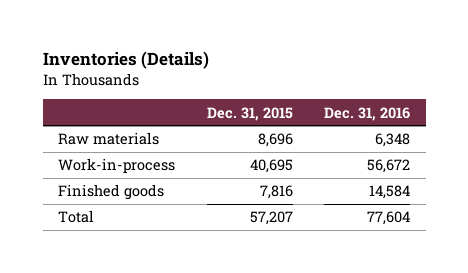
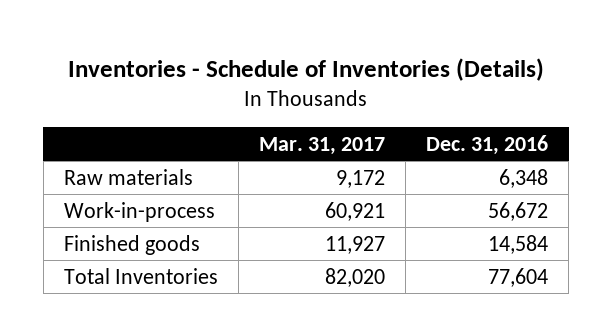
[42,51,209,70] Inventories (Details) -> [67,57,544,81] Inventories - Schedule of Inventories (Details)
[206,106,293,121] Dec. 31, 2015 -> none
none -> [258,136,385,155] Mar. 31, 2017
[58,210,95,224] Total -> [63,267,218,284] Total Inventories

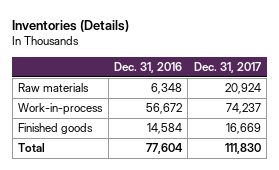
[67,57,544,81] Inventories - Schedule of Inventories (Details) -> [12,20,130,33] Inventories (Details)
[258,136,385,155] Mar. 31, 2017 -> none
none -> [193,61,261,73] Dec. 31, 2017
[63,267,218,284] Total Inventories -> [18,143,46,153] Total

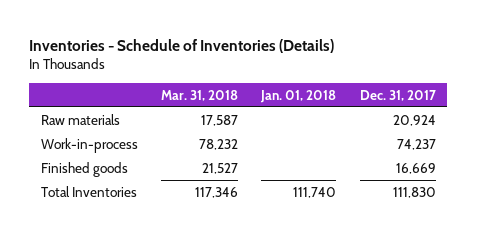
[12,20,130,33] Inventories (Details) -> [29,38,335,53] Inventories - Schedule of Inventories (Details)
[114,61,183,73] Dec. 31, 2016 -> none
none -> [161,89,239,101] Mar. 31, 2018
none -> [260,89,337,103] Jan. 01, 2018
[18,143,46,153] Total -> [40,185,137,197] Total Inventories

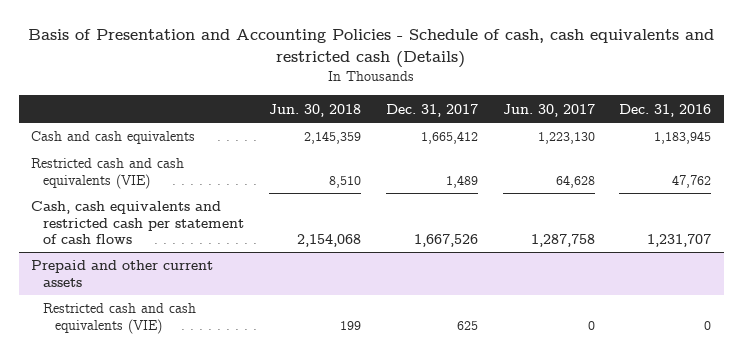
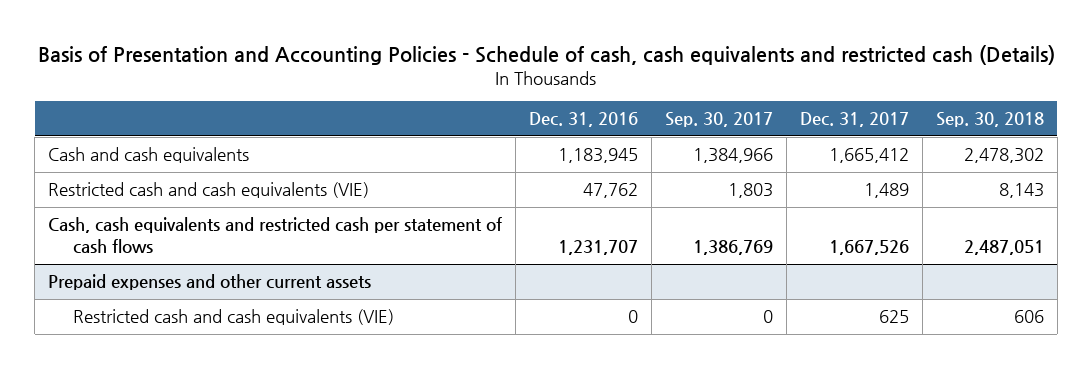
[268,103,361,117] Jun. 30, 2018 -> none
[502,103,595,117] Jun. 30, 2017 -> none
none -> [664,112,773,128] Sep. 30, 2017
none -> [935,112,1044,128] Sep. 30, 2018
[30,260,213,287] Prepaid and other current assets -> [48,274,372,291] Prepaid expenses and other current assets

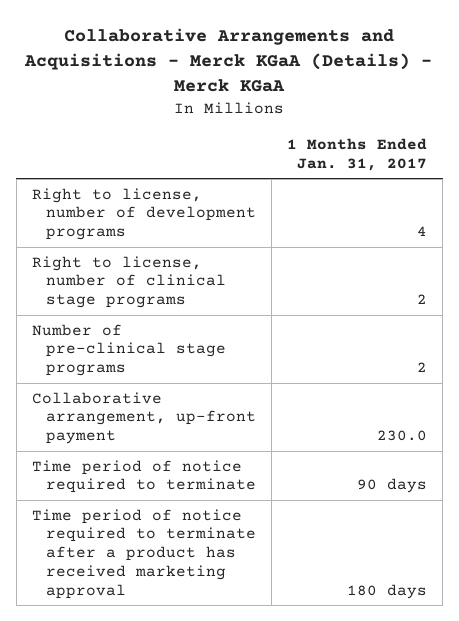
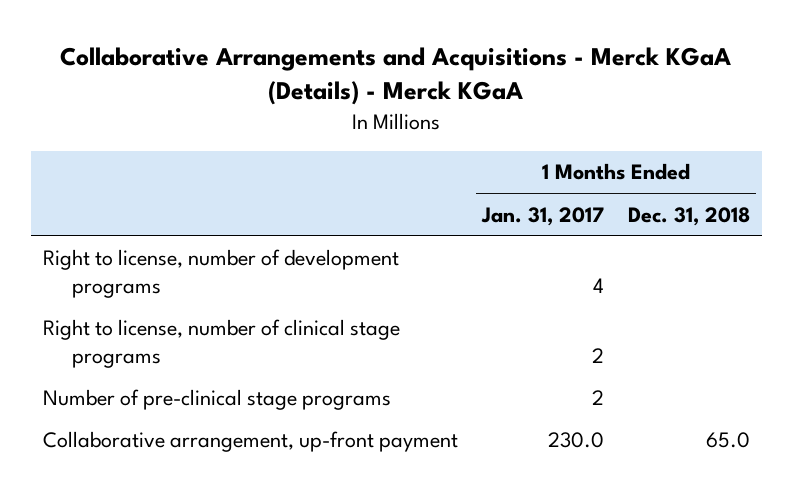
none -> [627,206,750,226] Dec. 31, 2018
[31,459,257,494] Time period of notice required to terminate -> none
[31,508,257,600] Time period of notice required to terminate after a product has received marketing approval -> none

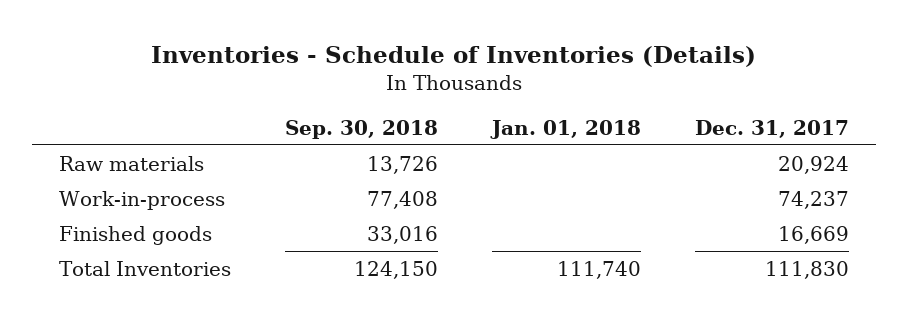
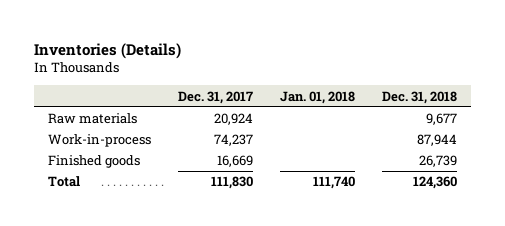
[150,46,756,68] Inventories - Schedule of Inventories (Details) -> [34,42,182,59] Inventories (Details)
[284,119,438,139] Sep. 30, 2018 -> none
none -> [382,90,458,104] Dec. 31, 2018
[59,260,232,276] Total Inventories -> [47,176,80,188] Total

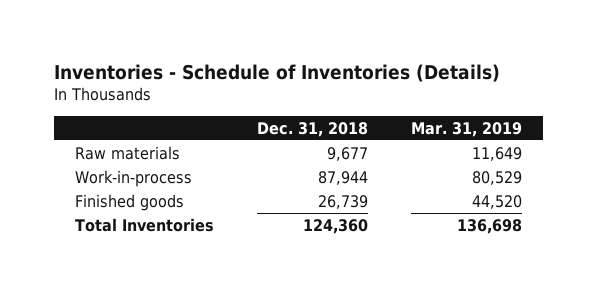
[34,42,182,59] Inventories (Details) -> [53,63,500,82] Inventories - Schedule of Inventories (Details)
[177,90,253,104] Dec. 31, 2017 -> none
[280,90,356,104] Jan. 01, 2018 -> none
none -> [410,121,522,137] Mar. 31, 2019
[47,176,80,188] Total -> [75,217,215,232] Total Inventories

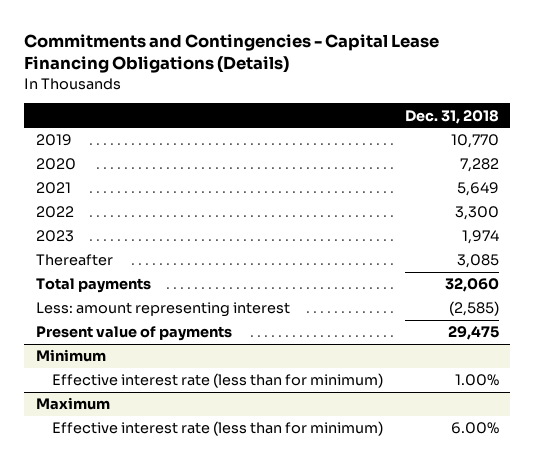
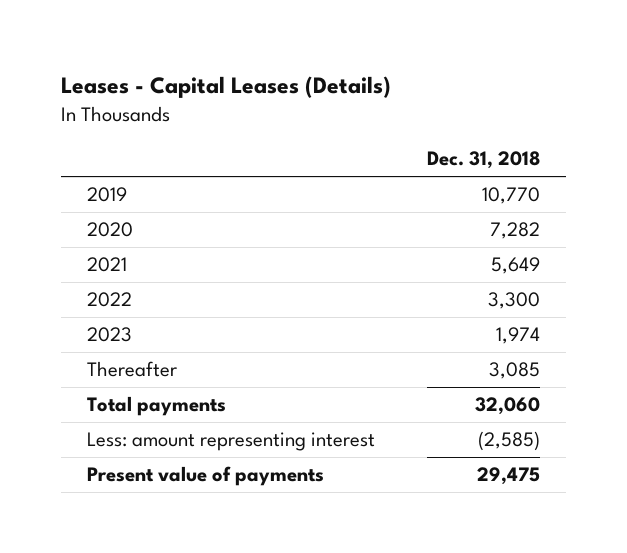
[24,33,440,74] Commitments and Contingencies - Capital Lease Financing Obligations (Details) -> [61,75,392,98] Leases - Capital Leases (Details)
[35,349,106,363] Minimum -> none
[51,373,383,389] Effective interest rate (less than for minimum) -> none
[35,397,110,411] Maximum -> none
[51,421,383,437] Effective interest rate (less than for minimum) -> none

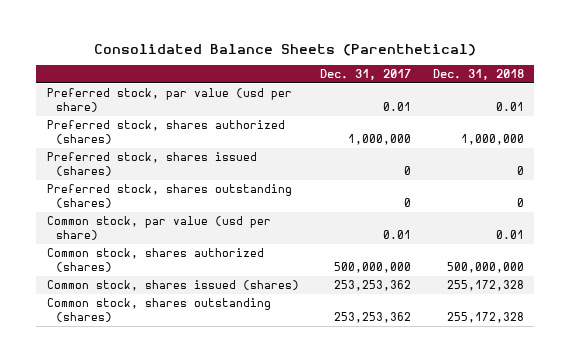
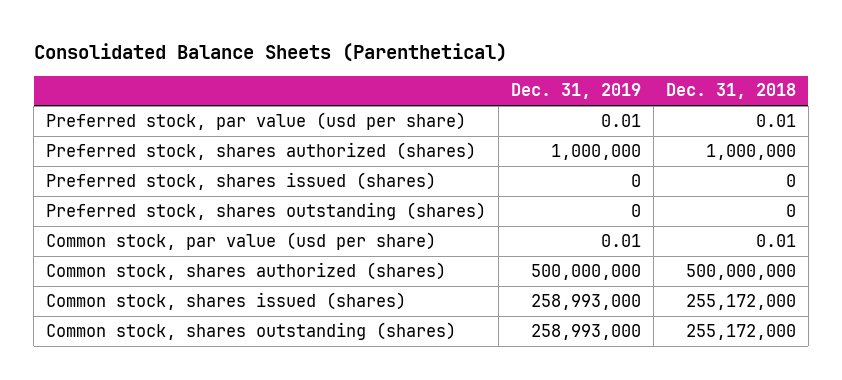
[320,68,412,80] Dec. 31, 2017 -> none
none -> [510,83,641,100] Dec. 31, 2019
[446,280,524,292] 255,172,328 -> [685,293,796,310] 255,172,000
[446,312,524,324] 255,172,328 -> [685,323,796,340] 255,172,000

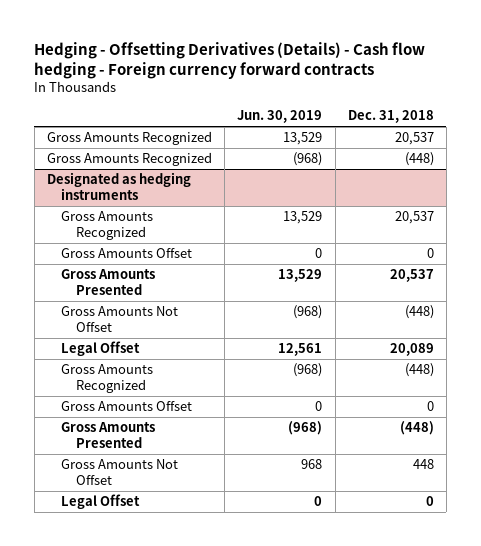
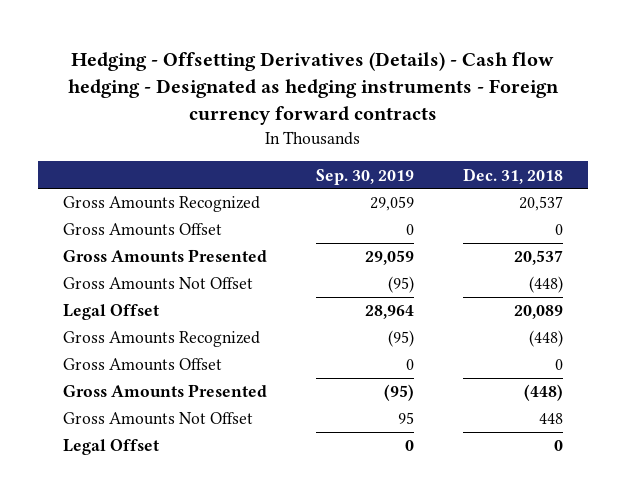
[34,41,426,79] Hedging - Offsetting Derivatives (Details) - Cash flow hedging - Foreign currency forward contracts -> [68,51,560,126] Hedging - Offsetting Derivatives (Details) - Cash flow hedging - Designated as hedging instruments - Foreign currency forward contracts
[237,110,323,124] Jun. 30, 2019 -> none
none -> [316,168,415,185] Sep. 30, 2019
[47,152,213,167] Gross Amounts Recognized -> none
[47,172,192,201] Designated as hedging instruments -> none
[61,211,154,241] Gross Amounts Recognized -> none

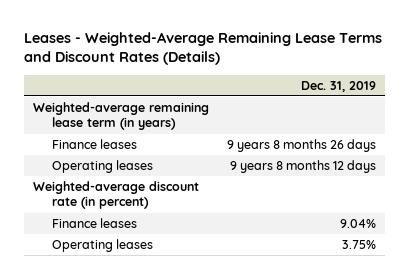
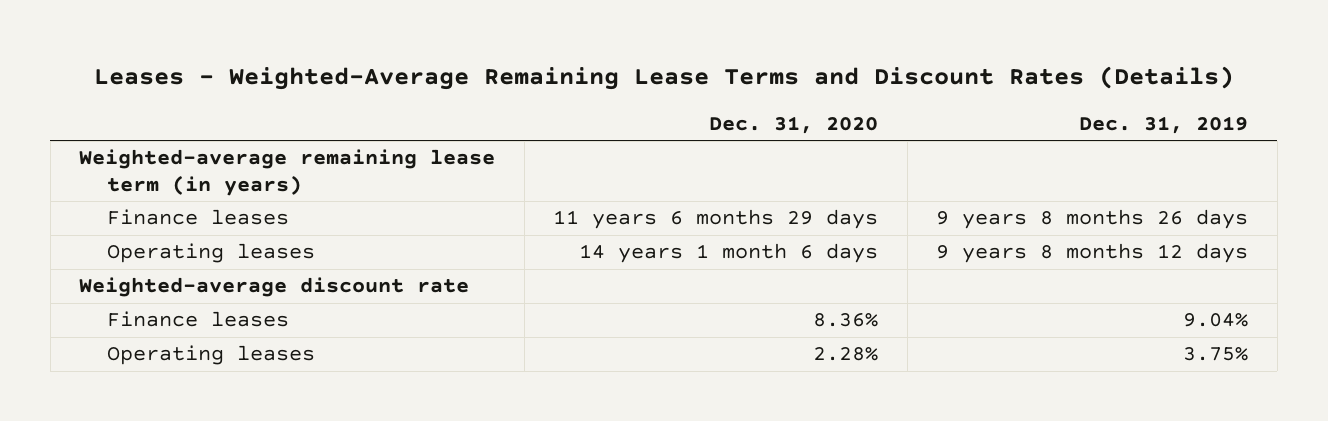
none -> [709,115,879,134] Dec. 31, 2020
[32,180,199,210] Weighted-average discount rate (in percent) -> [79,277,470,298] Weighted-average discount rate

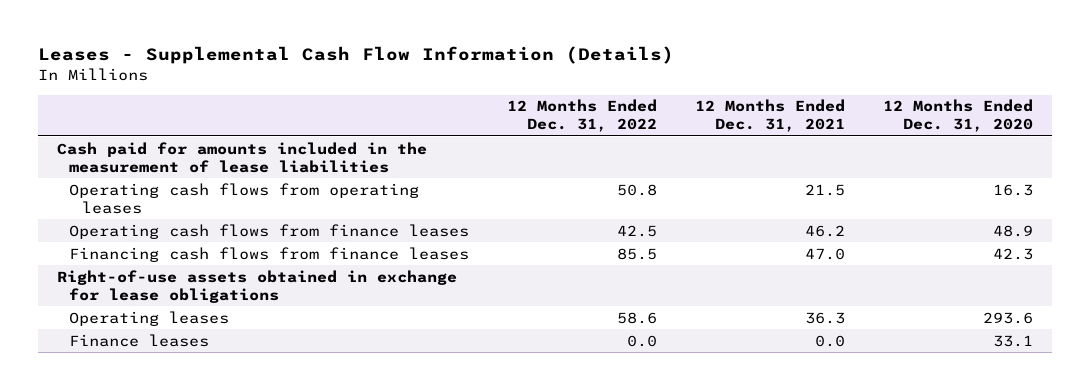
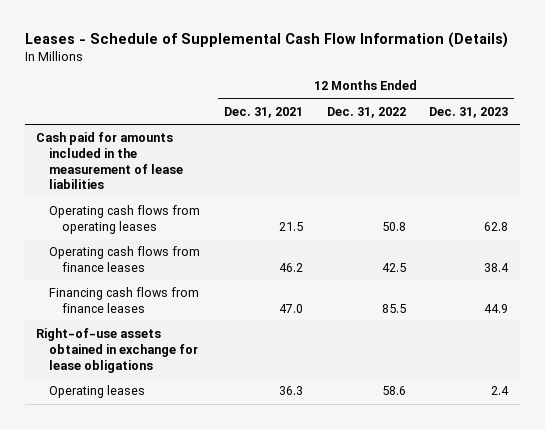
[37,46,674,65] Leases - Supplemental Cash Flow Information (Details) -> [24,31,508,48] Leases - Schedule of Supplemental Cash Flow Information (Details)
[883,99,1034,133] 12 Months Ended Dec. 31, 2020 -> none
none -> [429,106,509,118] Dec. 31, 2023
[69,333,210,347] Finance leases -> none

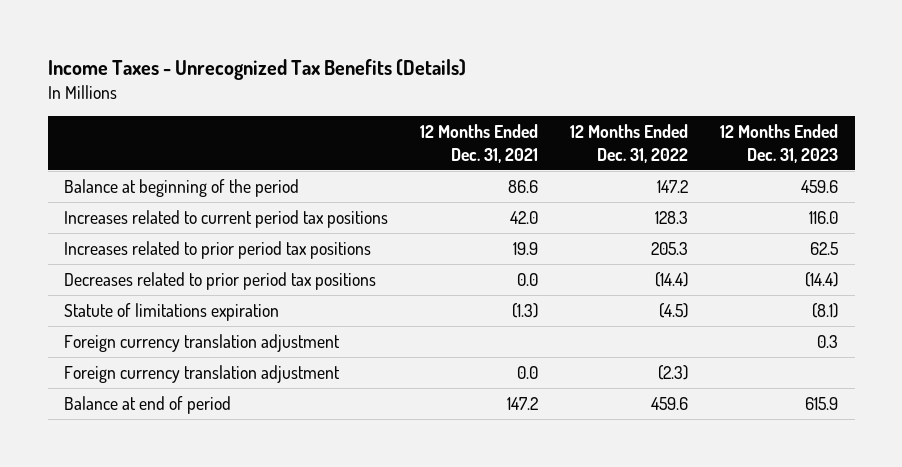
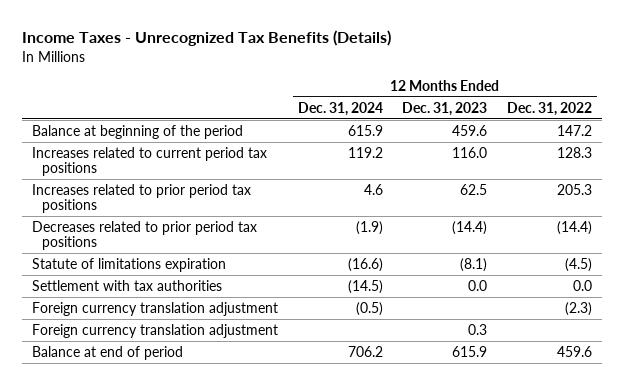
[419,123,538,163] 12 Months Ended Dec. 31, 2021 -> none
none -> [297,101,383,116] Dec. 31, 2024
none -> [32,279,223,291] Settlement with tax authorities
[63,333,340,352] Foreign currency translation adjustment -> [32,323,279,338] Foreign currency translation adjustment

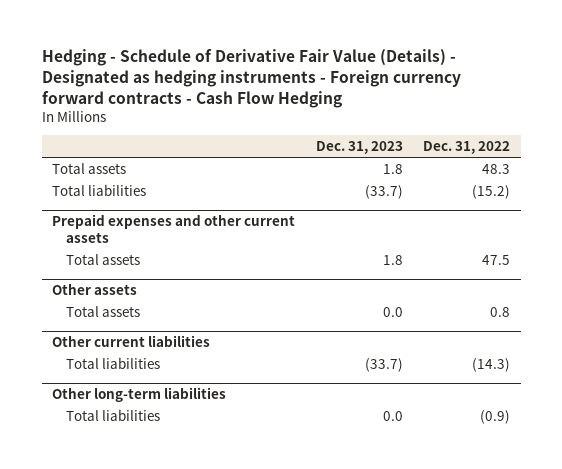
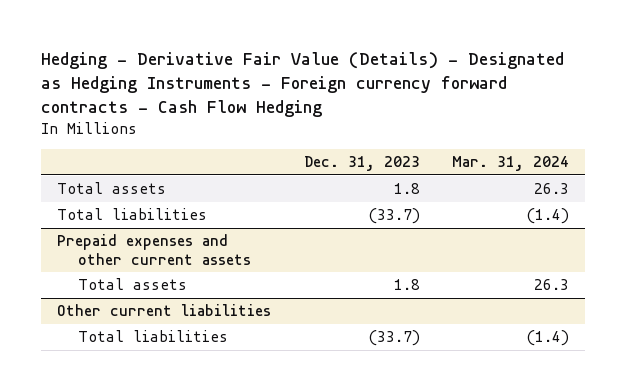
[41,49,461,108] Hedging - Schedule of Derivative Fair Value (Details) - Designated as hedging instruments - Foreign currency forward contracts - Cash Flow Hedging -> [41,52,565,118] Hedging - Derivative Fair Value (Details) - Designated as Hedging Instruments - Foreign currency forward contracts - Cash Flow Hedging
[423,140,511,154] Dec. 31, 2022 -> none
none -> [451,156,569,172] Mar. 31, 2024
[52,283,138,296] Other assets -> none
[65,305,140,317] Total assets -> none
[52,387,227,403] Other long-term liabilities -> none
[65,408,160,421] Total liabilities -> none

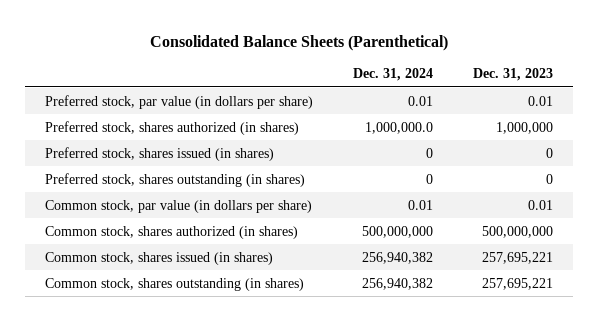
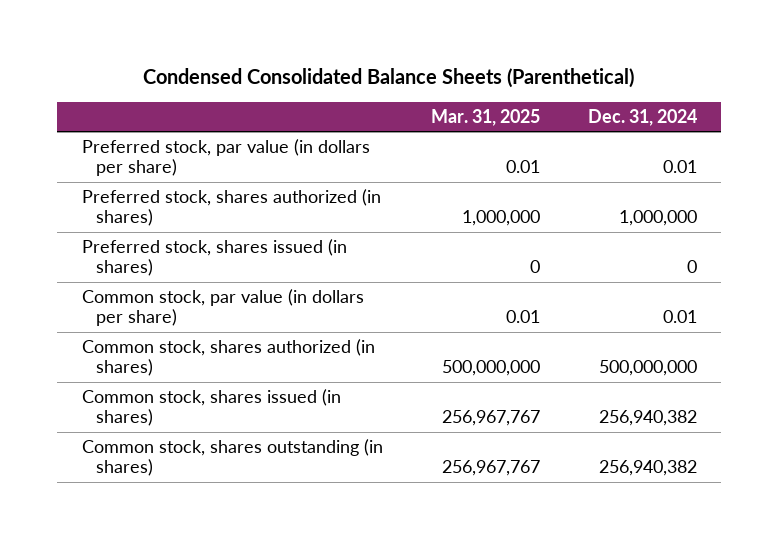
[150,34,449,51] Consolidated Balance Sheets (Parenthetical) -> [143,68,635,89] Condensed Consolidated Balance Sheets (Parenthetical)
[473,68,554,82] Dec. 31, 2023 -> none
none -> [430,108,540,126] Mar. 31, 2025
[365,121,434,134] 1,000,000.0 -> [618,210,697,227] 1,000,000
[45,172,306,187] Preferred stock, shares outstanding (in shares) -> none

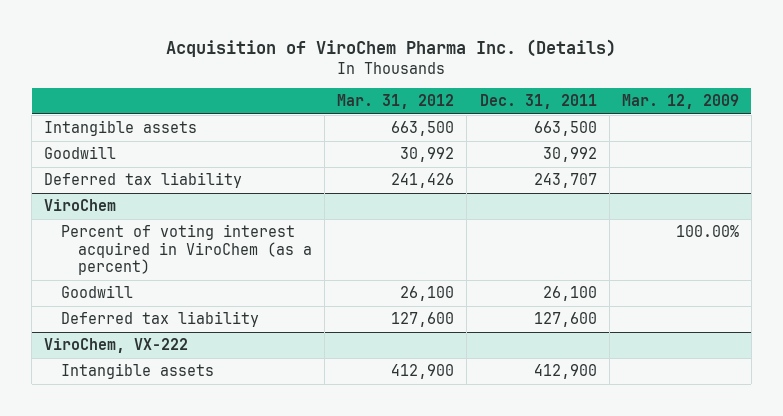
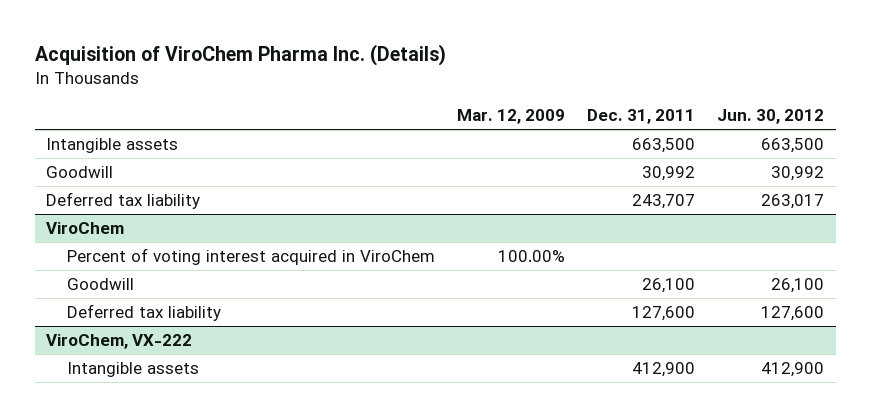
[337,94,455,110] Mar. 31, 2012 -> none
none -> [717,109,825,125] Jun. 30, 2012
[61,224,313,275] Percent of voting interest acquired in ViroChem (as a percent) -> [66,248,435,266] Percent of voting interest acquired in ViroChem

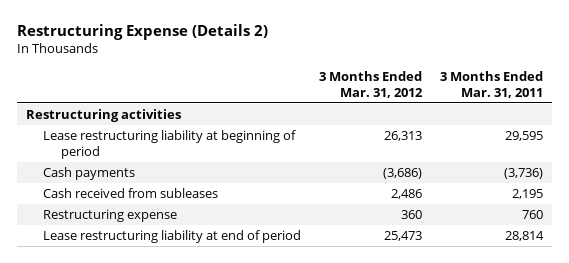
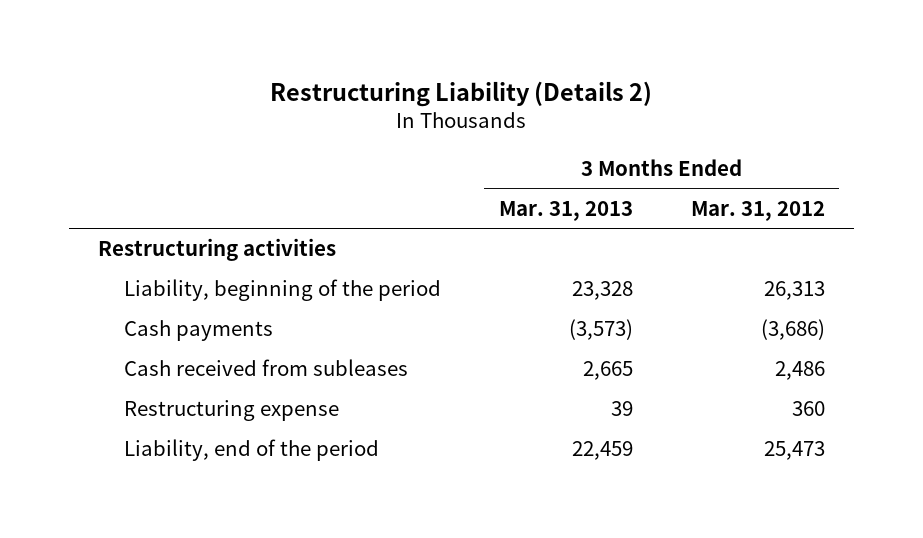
[16,24,268,41] Restructuring Expense (Details 2) -> [270,80,653,107] Restructuring Liability (Details 2)
[440,70,544,98] 3 Months Ended Mar. 31, 2011 -> none
none -> [498,200,633,221] Mar. 31, 2013
[43,129,297,160] Lease restructuring liability at beginning of period -> [124,279,442,302] Liability, beginning of the period
[43,229,302,243] Lease restructuring liability at end of period -> [124,439,380,462] Liability, end of the period

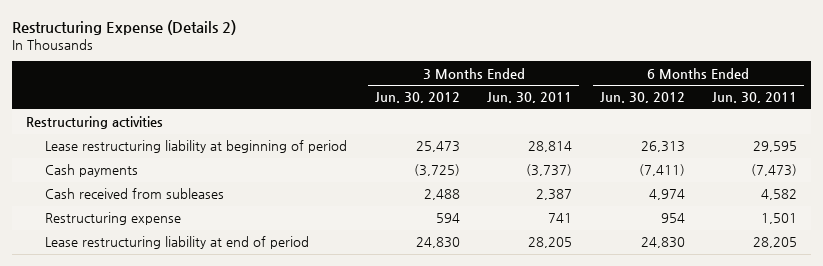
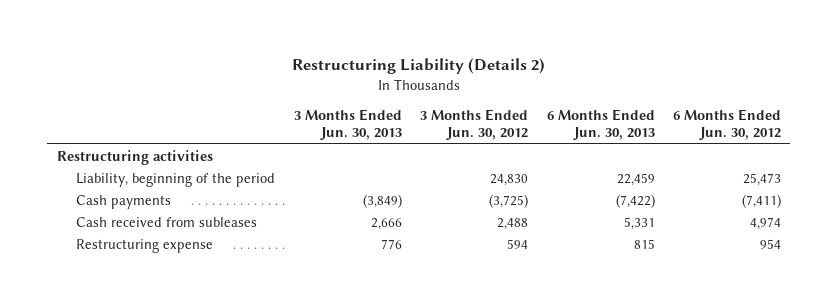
[12,19,237,35] Restructuring Expense (Details 2) -> [291,57,545,74] Restructuring Liability (Details 2)
[487,92,573,104] Jun. 30, 2011 -> none
[712,92,798,104] Jun. 30, 2011 -> none
none -> [293,108,402,141] 3 Months Ended Jun. 30, 2013
none -> [546,108,655,141] 6 Months Ended Jun. 30, 2013
[45,140,348,154] Lease restructuring liability at beginning of period -> [76,172,276,187] Liability, beginning of the period
[415,141,460,153] 25,473 -> [490,173,529,186] 24,830
[640,141,685,153] 26,313 -> [743,172,782,186] 25,473
[45,236,310,250] Lease restructuring liability at end of period -> none

